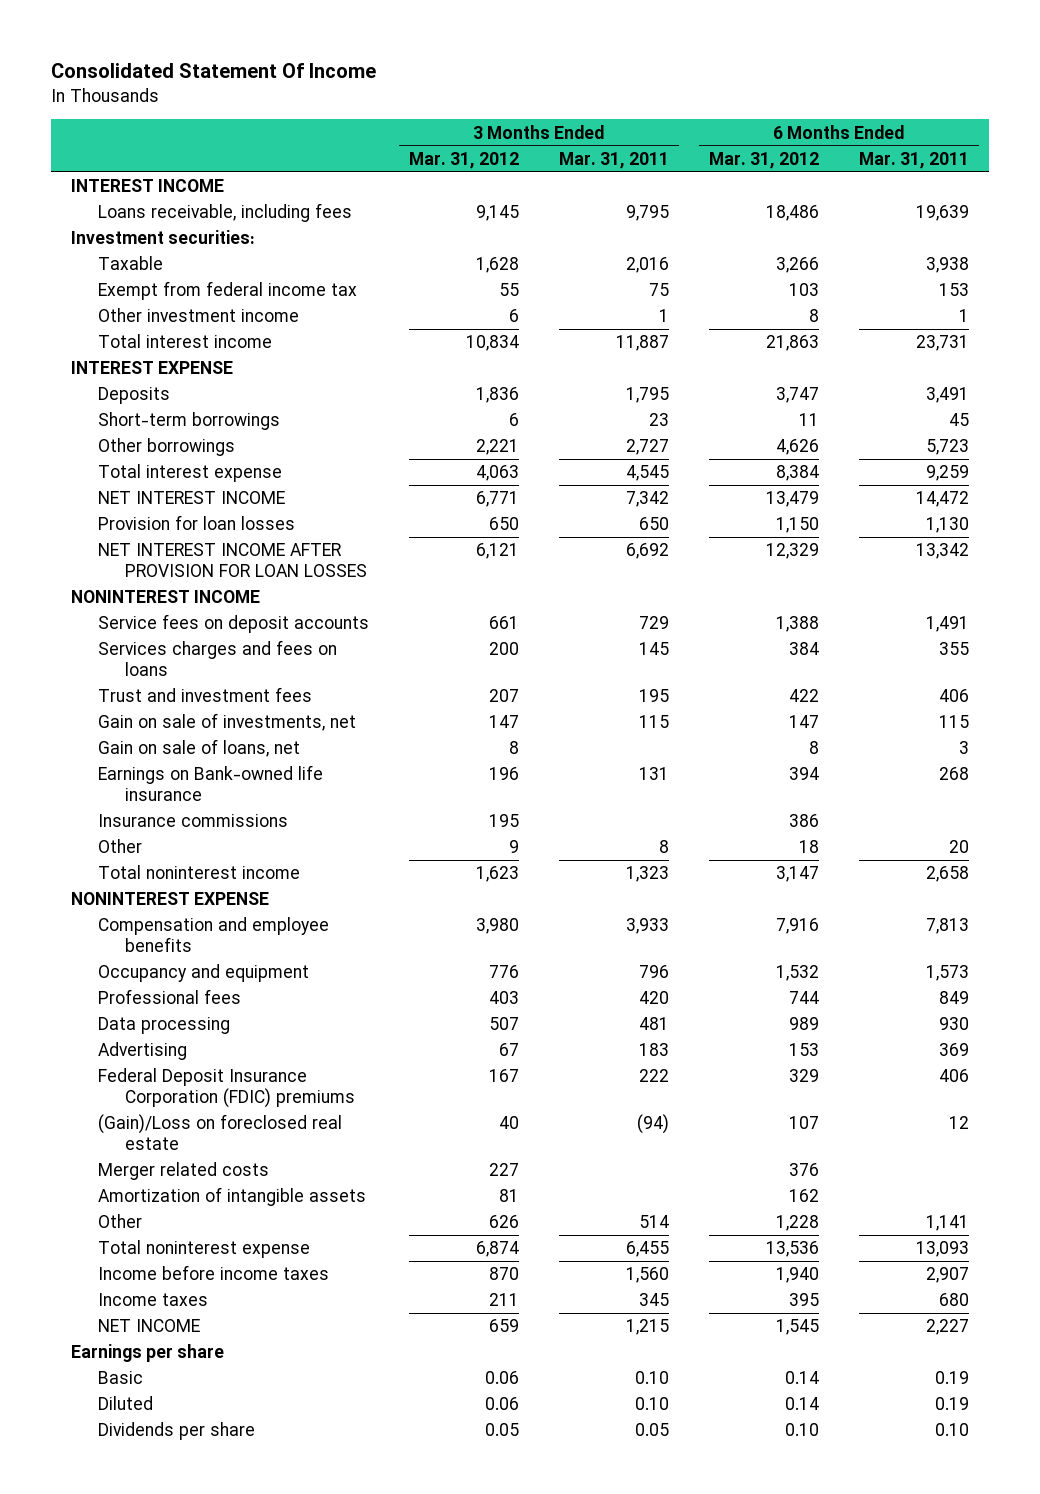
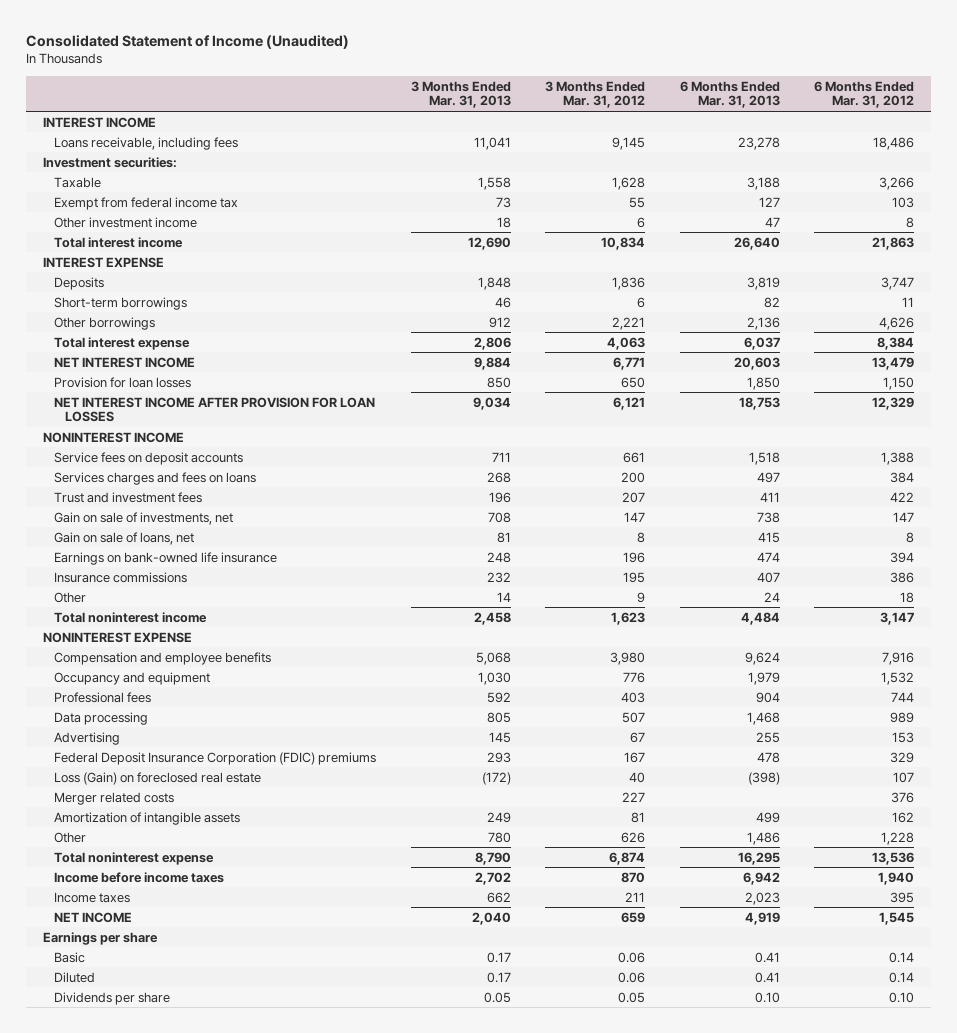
[50,63,376,79] Consolidated Statement Of Income -> [26,34,350,49] Consolidated Statement of Income (Unaudited)
[558,151,669,169] Mar. 31, 2011 -> none
[859,151,970,169] Mar. 31, 2011 -> none
none -> [410,80,511,109] 3 Months Ended Mar. 31, 2013
none -> [679,80,780,109] 6 Months Ended Mar. 31, 2013
[97,765,323,801] Earnings on Bank-owned life insurance -> [54,551,278,565] Earnings on bank-owned life insurance
[97,1114,342,1150] (Gain)/Loss on foreclosed real estate -> [54,771,262,785] Loss (Gain) on foreclosed real estate

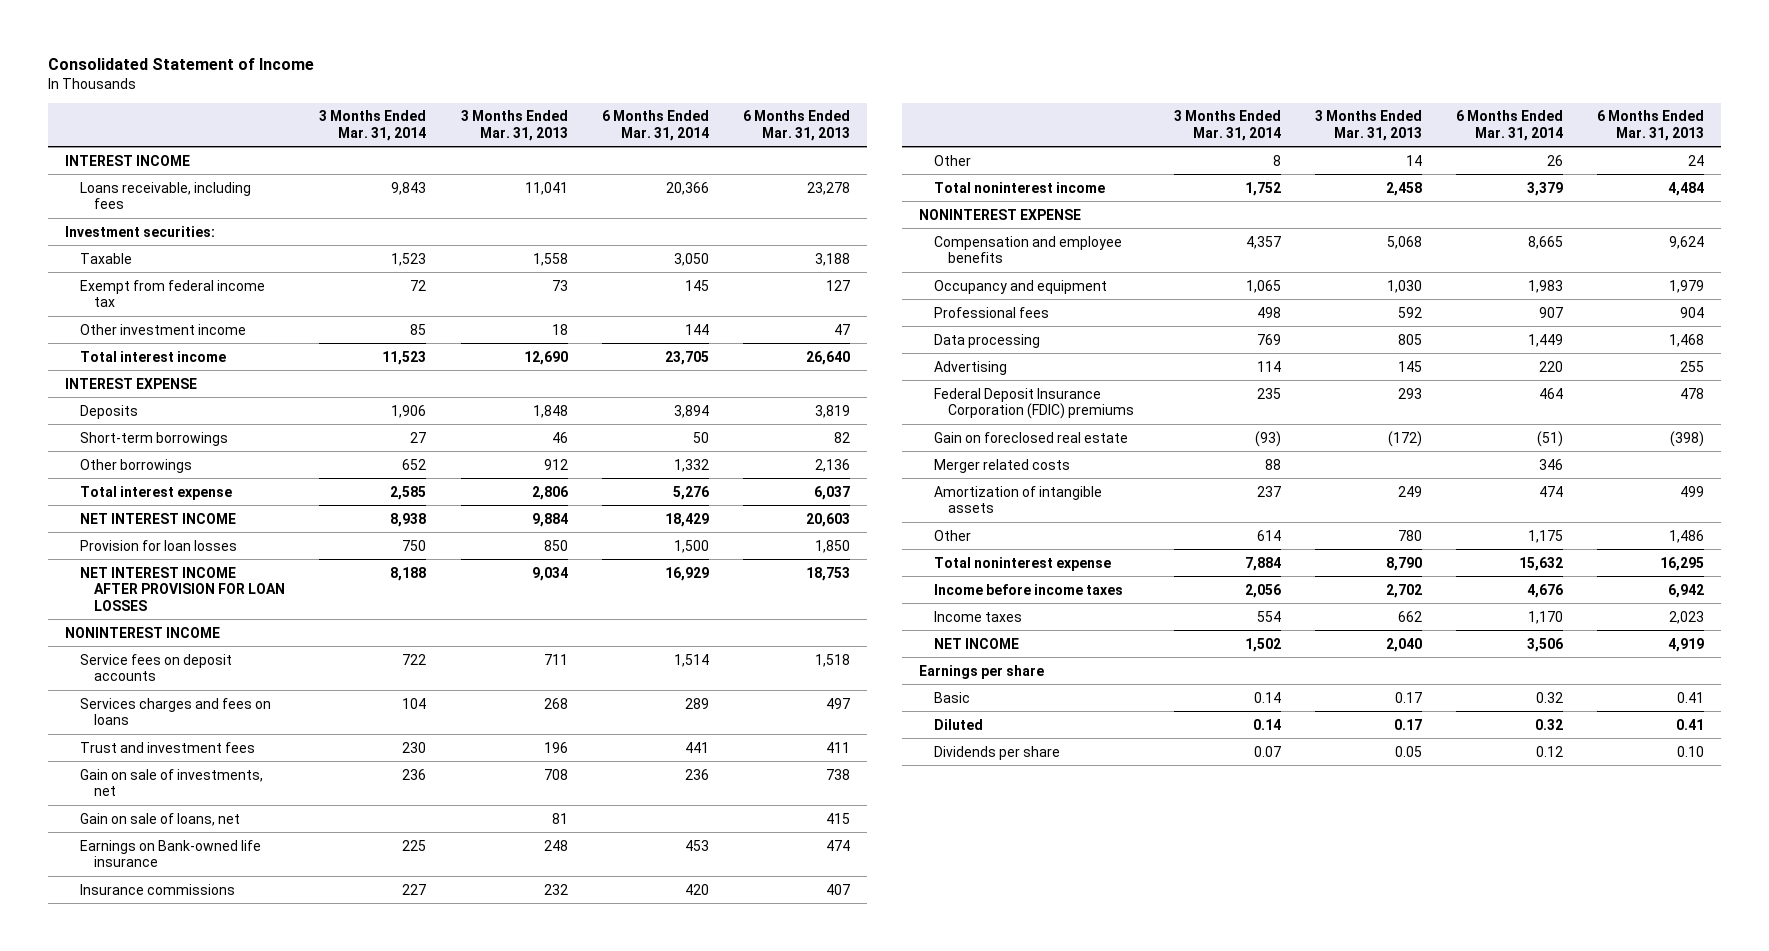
[26,34,350,49] Consolidated Statement of Income (Unaudited) -> [47,57,314,70] Consolidated Statement of Income
[545,80,646,109] 3 Months Ended Mar. 31, 2012 -> none
[814,80,915,109] 6 Months Ended Mar. 31, 2012 -> none
none -> [319,110,427,141] 3 Months Ended Mar. 31, 2014
none -> [601,110,709,141] 6 Months Ended Mar. 31, 2014
[54,551,278,565] Earnings on bank-owned life insurance -> [79,839,261,868] Earnings on Bank-owned life insurance
[54,771,262,785] Loss (Gain) on foreclosed real estate -> [933,431,1128,443] Gain on foreclosed real estate

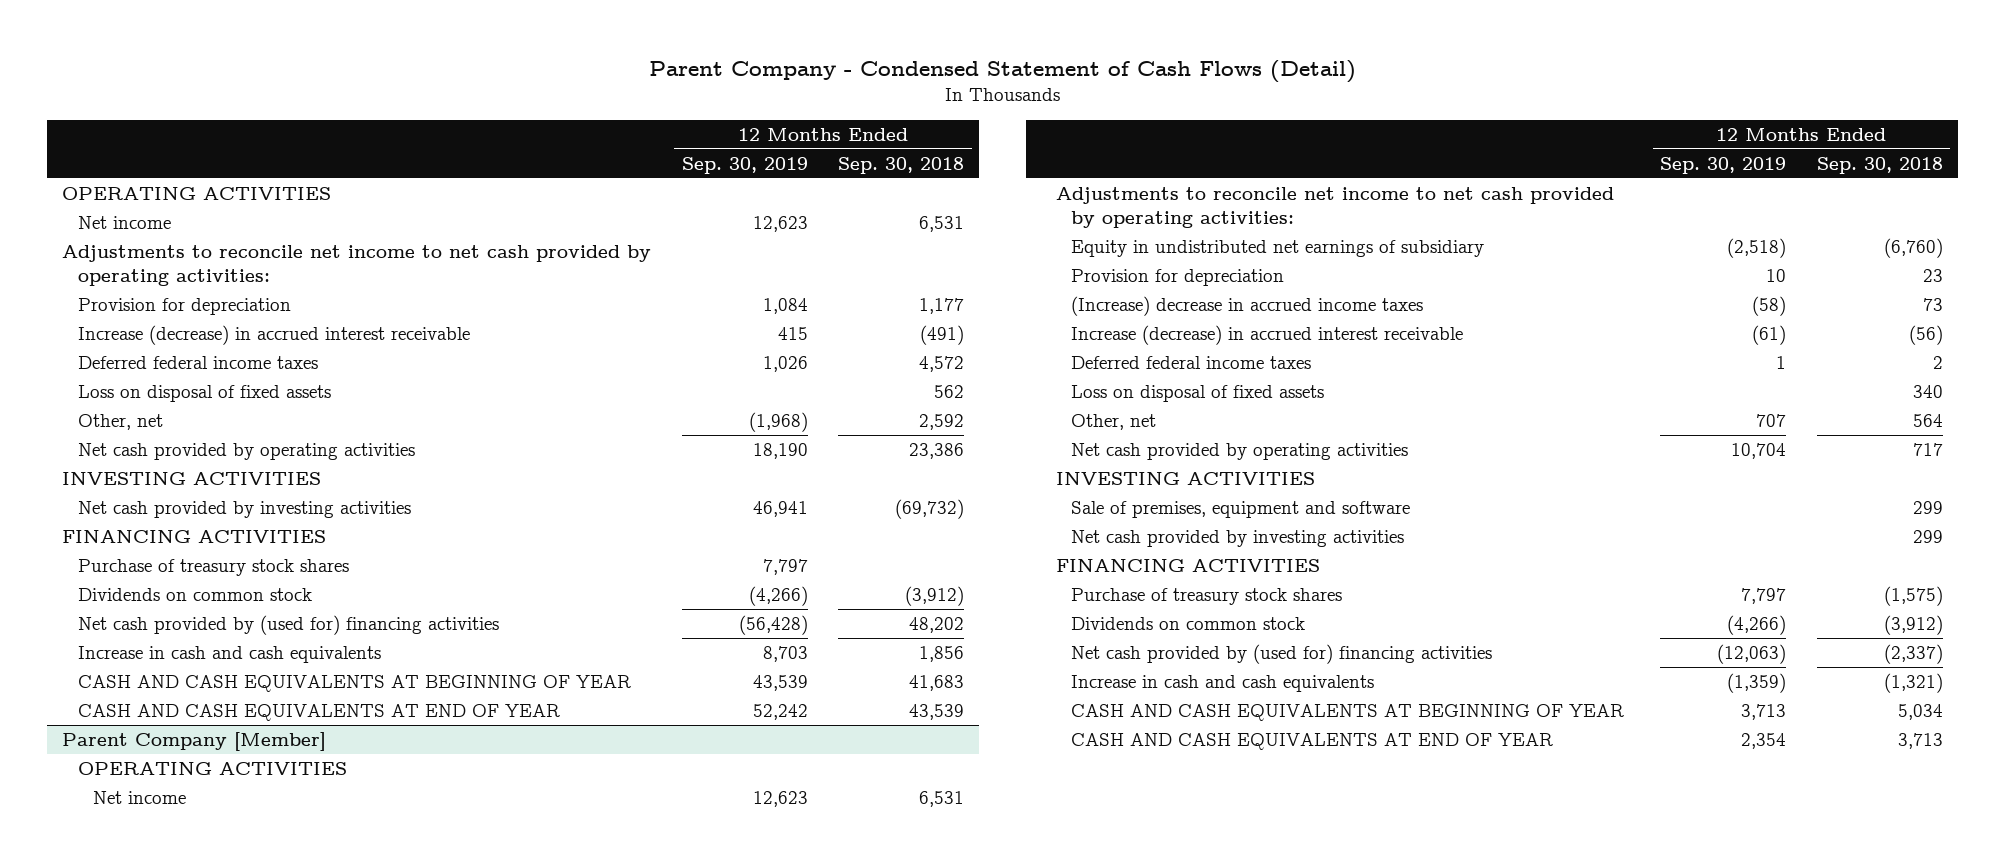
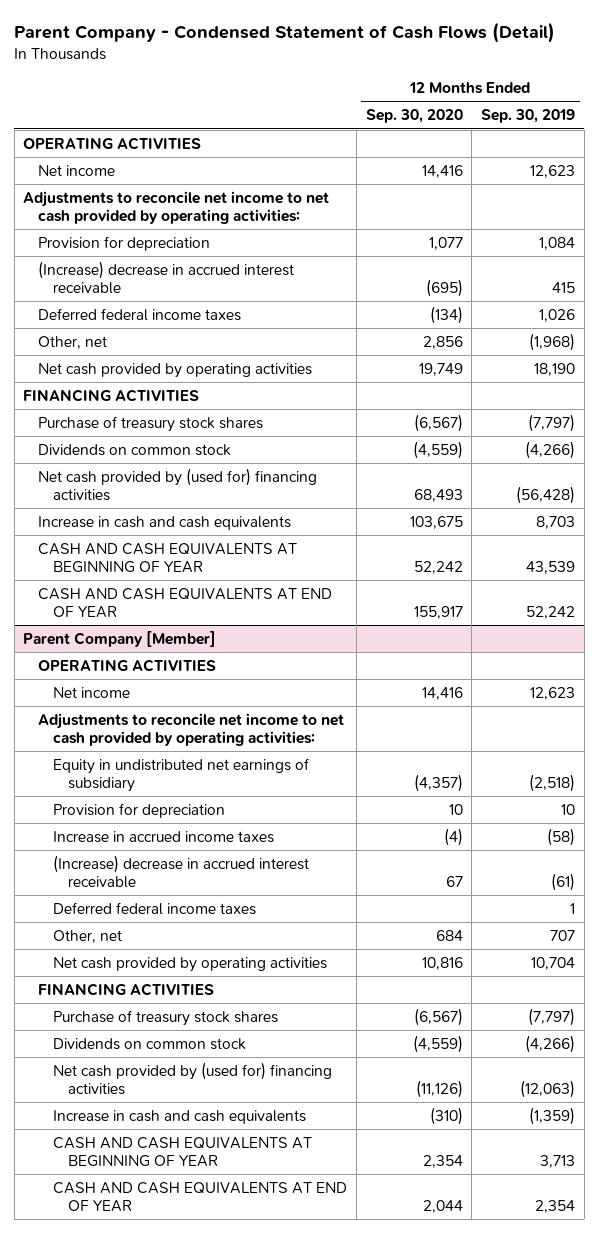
[838,156,965,174] Sep. 30, 2018 -> none
none -> [365,109,463,124] Sep. 30, 2020
[77,324,470,345] Increase (decrease) in accrued interest receivable -> [38,260,295,294] (Increase) decrease in accrued interest receivable
[77,384,331,402] Loss on disposal of fixed assets -> none
[62,471,322,485] INVESTING ACTIVITIES -> none
[77,500,411,518] Net cash provided by investing activities -> none
[762,558,808,575] 7,797 -> [527,413,575,432] (7,797)
[1071,295,1424,316] (Increase) decrease in accrued income taxes -> [53,830,275,843] Increase in accrued income taxes
[1071,324,1464,345] Increase (decrease) in accrued interest receivable -> [53,854,310,888] (Increase) decrease in accrued interest receivable
[1071,384,1325,402] Loss on disposal of fixed assets -> none
[1056,471,1316,485] INVESTING ACTIVITIES -> none
[1071,500,1411,518] Sale of premises, equipment and software -> none
[1071,529,1405,547] Net cash provided by investing activities -> none
[1741,587,1787,604] 7,797 -> [527,1007,575,1026] (7,797)

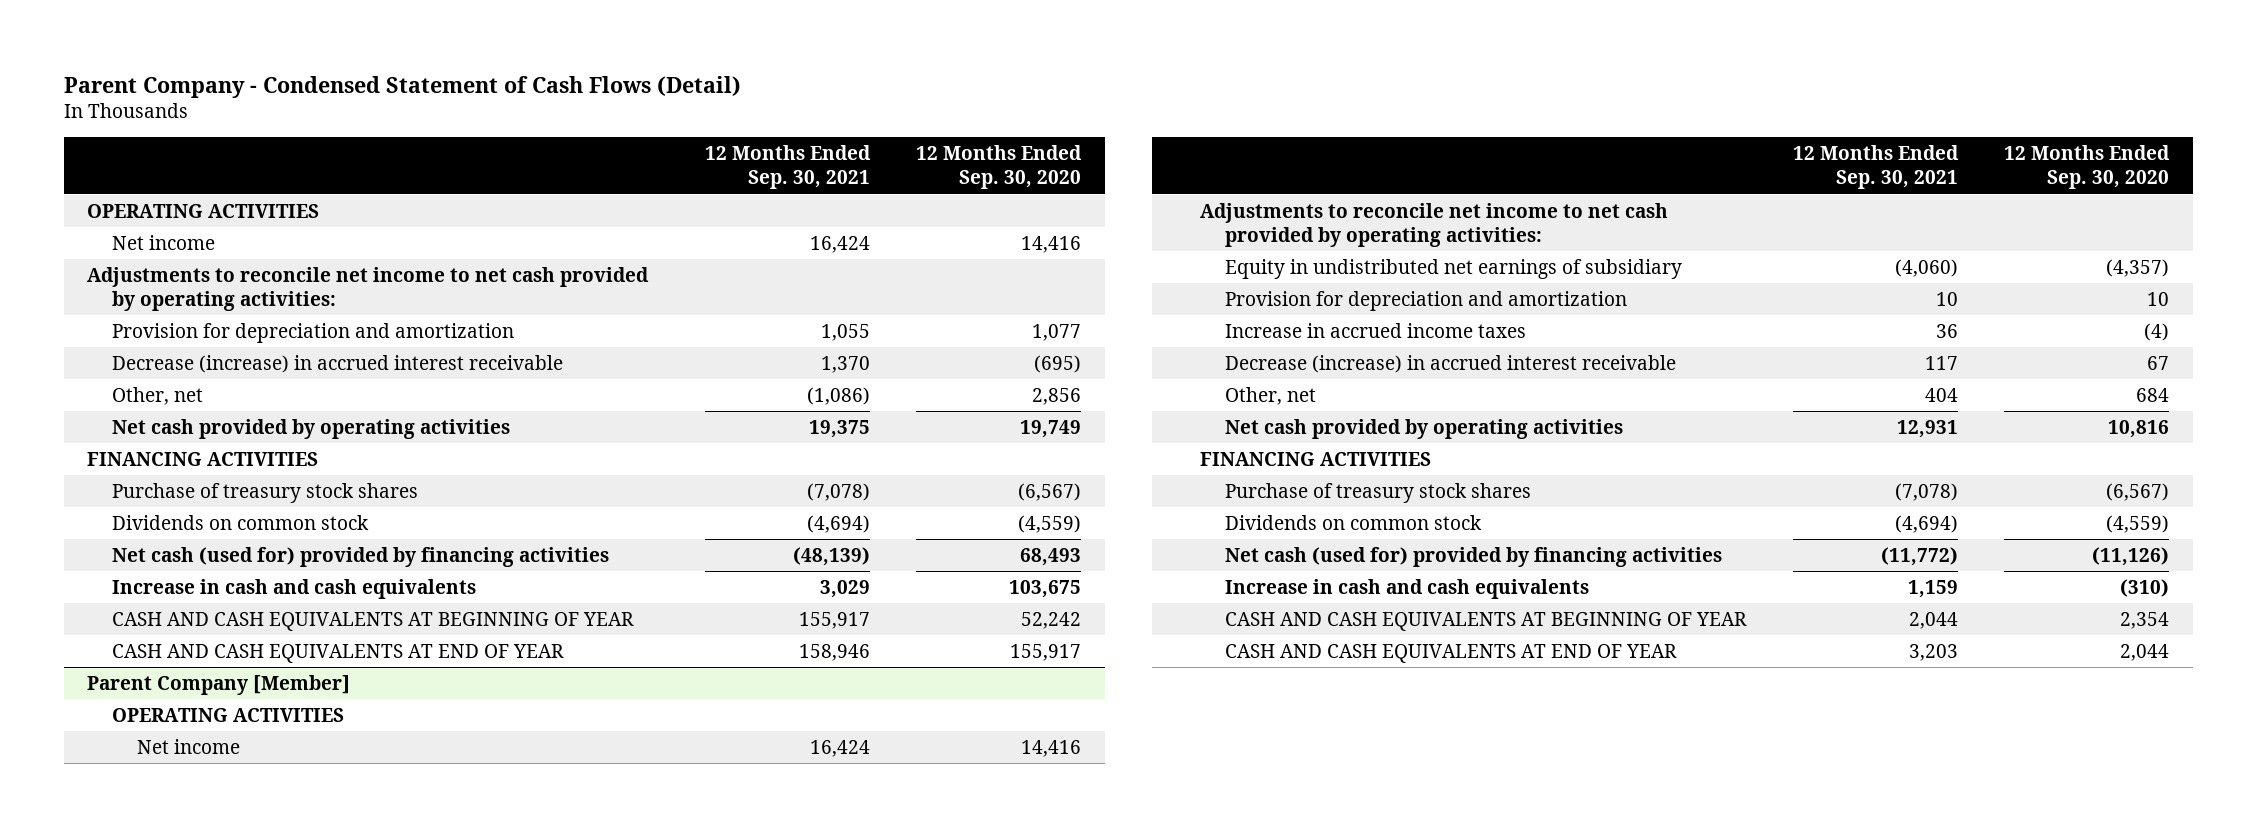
[480,109,575,124] Sep. 30, 2019 -> none
none -> [704,144,871,190] 12 Months Ended Sep. 30, 2021
[38,307,242,321] Deferred federal income taxes -> none
[38,235,211,251] Provision for depreciation -> [112,322,515,343] Provision for depreciation and amortization
[38,260,295,294] (Increase) decrease in accrued interest receivable -> [112,354,564,373] Decrease (increase) in accrued interest receivable
[38,467,318,501] Net cash provided by (used for) financing activities -> [112,546,610,567] Net cash (used for) provided by financing activities
[53,802,226,818] Provision for depreciation -> [1225,290,1628,311] Provision for depreciation and amortization
[53,901,257,915] Deferred federal income taxes -> none
[53,854,310,888] (Increase) decrease in accrued interest receivable -> [1225,354,1677,373] Decrease (increase) in accrued interest receivable
[53,1061,333,1095] Net cash provided by (used for) financing activities -> [1225,546,1723,567] Net cash (used for) provided by financing activities

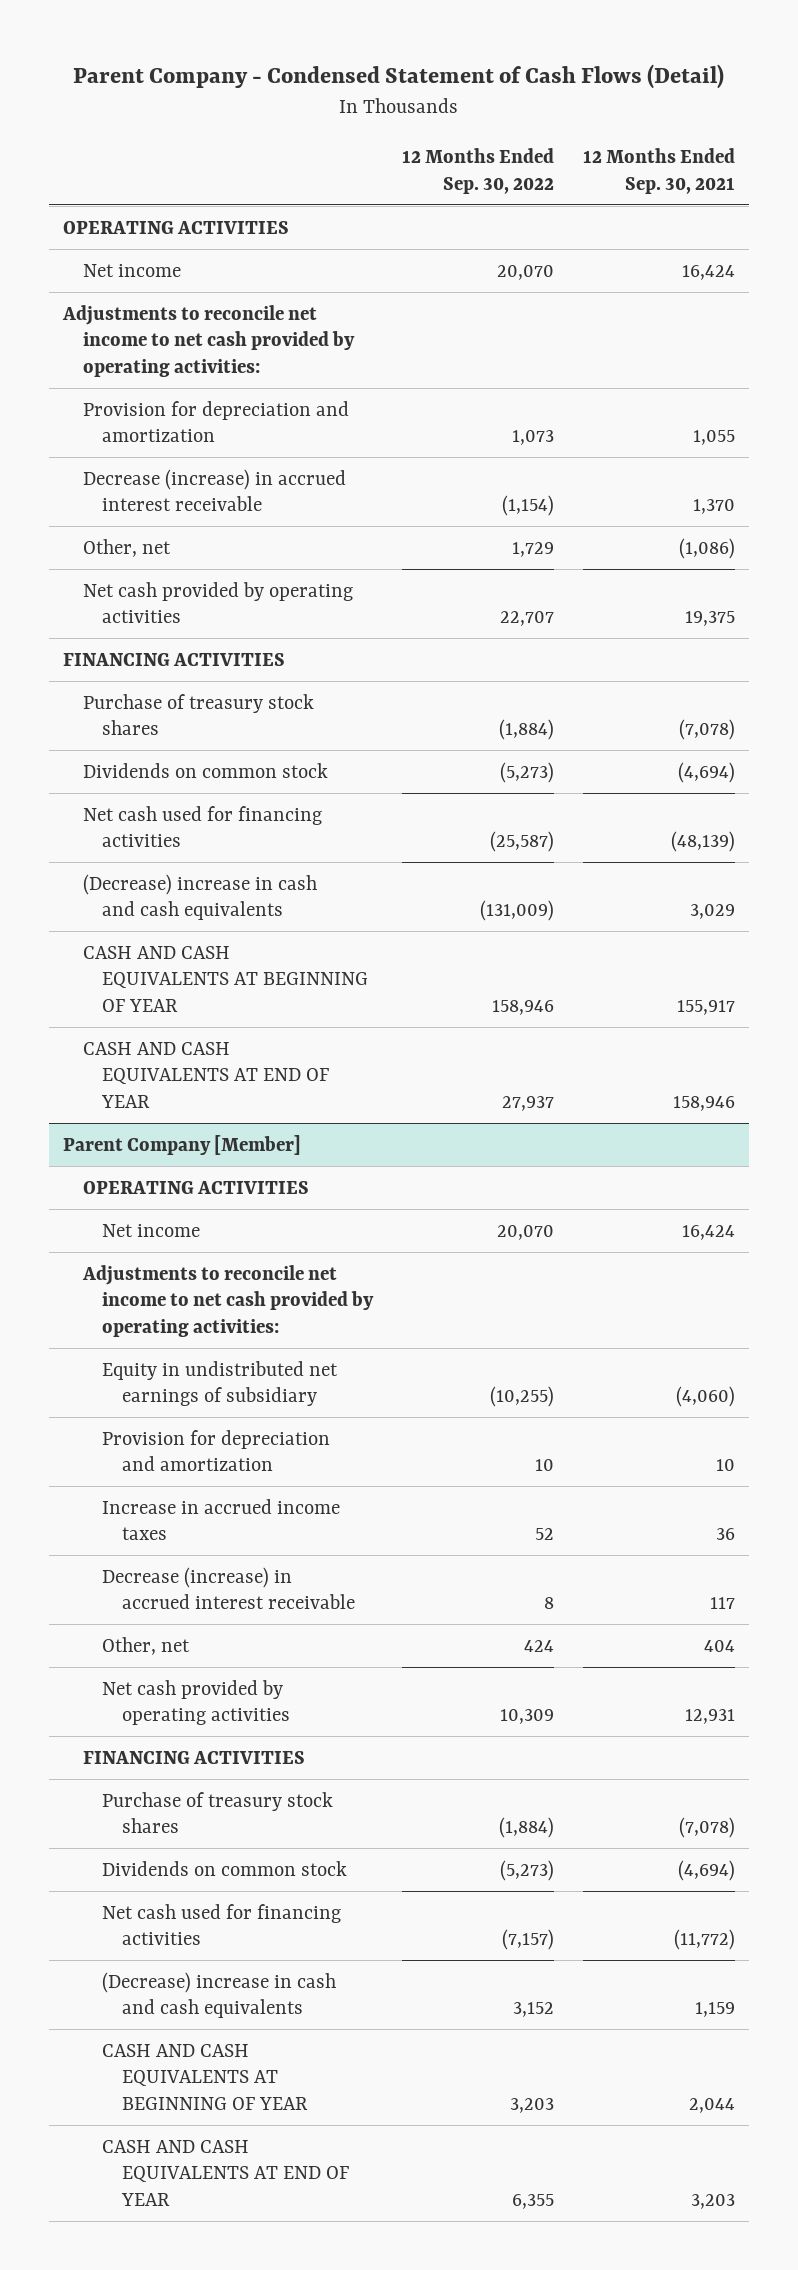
[916,144,1083,190] 12 Months Ended Sep. 30, 2020 -> none
none -> [402,148,555,194] 12 Months Ended Sep. 30, 2022
[112,546,610,567] Net cash (used for) provided by financing activities -> [82,805,322,848] Net cash used for financing activities
[112,578,477,599] Increase in cash and cash equivalents -> [82,873,317,921] (Decrease) increase in cash and cash equivalents
[1225,546,1723,567] Net cash (used for) provided by financing activities -> [102,1903,342,1946] Net cash used for financing activities
[1225,578,1590,599] Increase in cash and cash equivalents -> [102,1971,337,2019] (Decrease) increase in cash and cash equivalents

